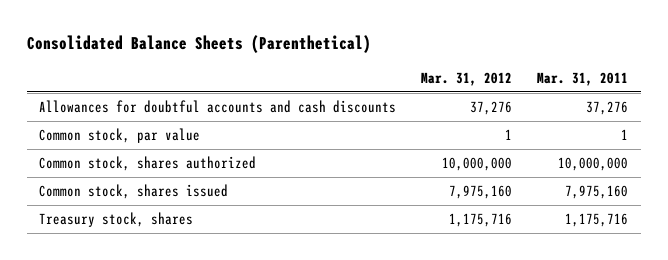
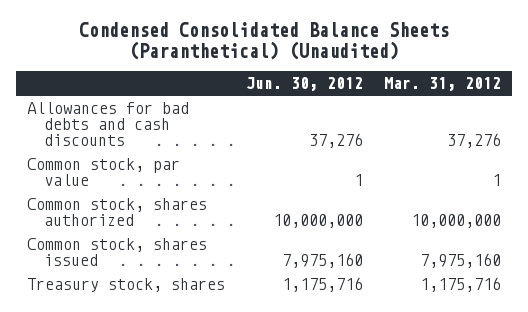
[26,35,371,54] Consolidated Balance Sheets (Parenthetical) -> [79,22,450,60] Condensed Consolidated Balance Sheets (Paranthetical) (Unaudited)
[537,71,629,86] Mar. 31, 2011 -> none
none -> [246,77,364,92] Jun. 30, 2012
[39,99,397,113] Allowances for doubtful accounts and cash discounts -> [27,102,190,146] Allowances for bad debts and cash discounts

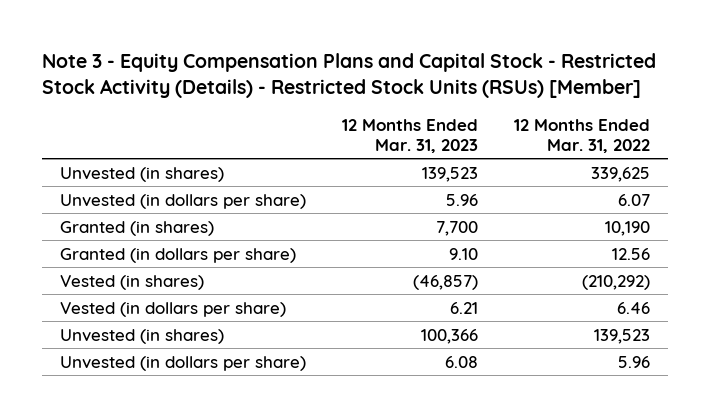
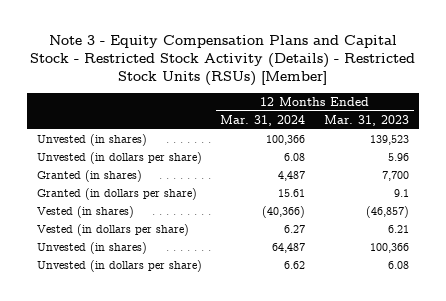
[514,118,651,153] 12 Months Ended Mar. 31, 2022 -> none
none -> [220,114,306,126] Mar. 31, 2024
[449,247,479,260] 9.10 -> [394,188,410,197] 9.1

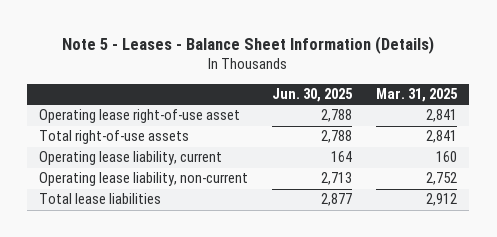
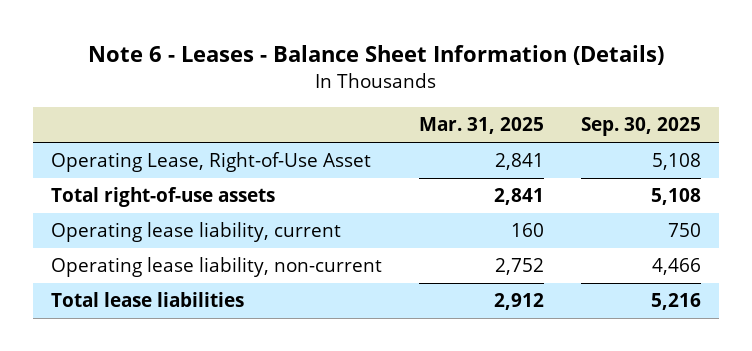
[62,35,435,54] Note 5 - Leases - Balance Sheet Information (Details) -> [87,45,664,66] Note 6 - Leases - Balance Sheet Information (Details)
[272,88,354,103] Jun. 30, 2025 -> none
none -> [580,117,701,137] Sep. 30, 2025
[39,109,241,124] Operating lease right-of-use asset -> [51,152,372,173] Operating Lease, Right-of-Use Asset

